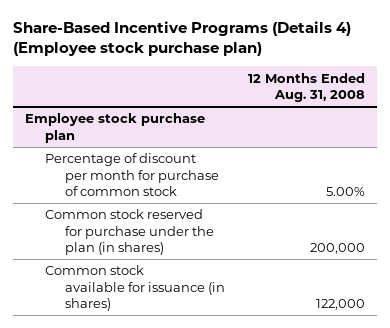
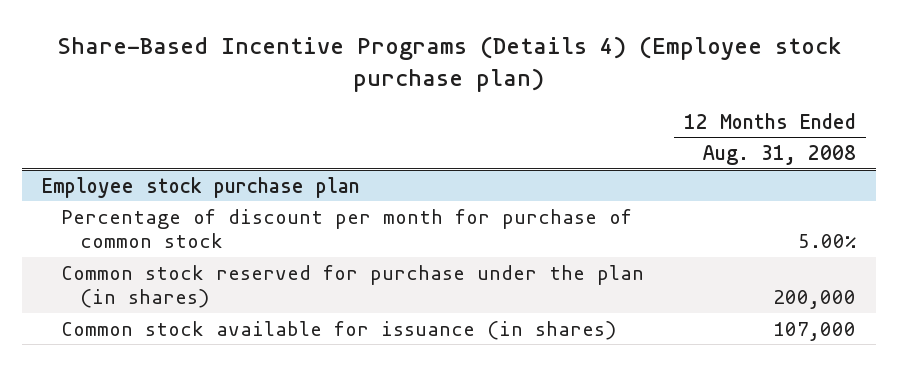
[316,299,366,311] 122,000 -> [772,321,856,341] 107,000

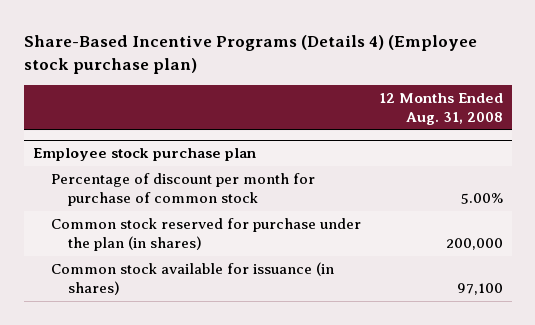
[772,321,856,341] 107,000 -> [456,282,503,295] 97,100

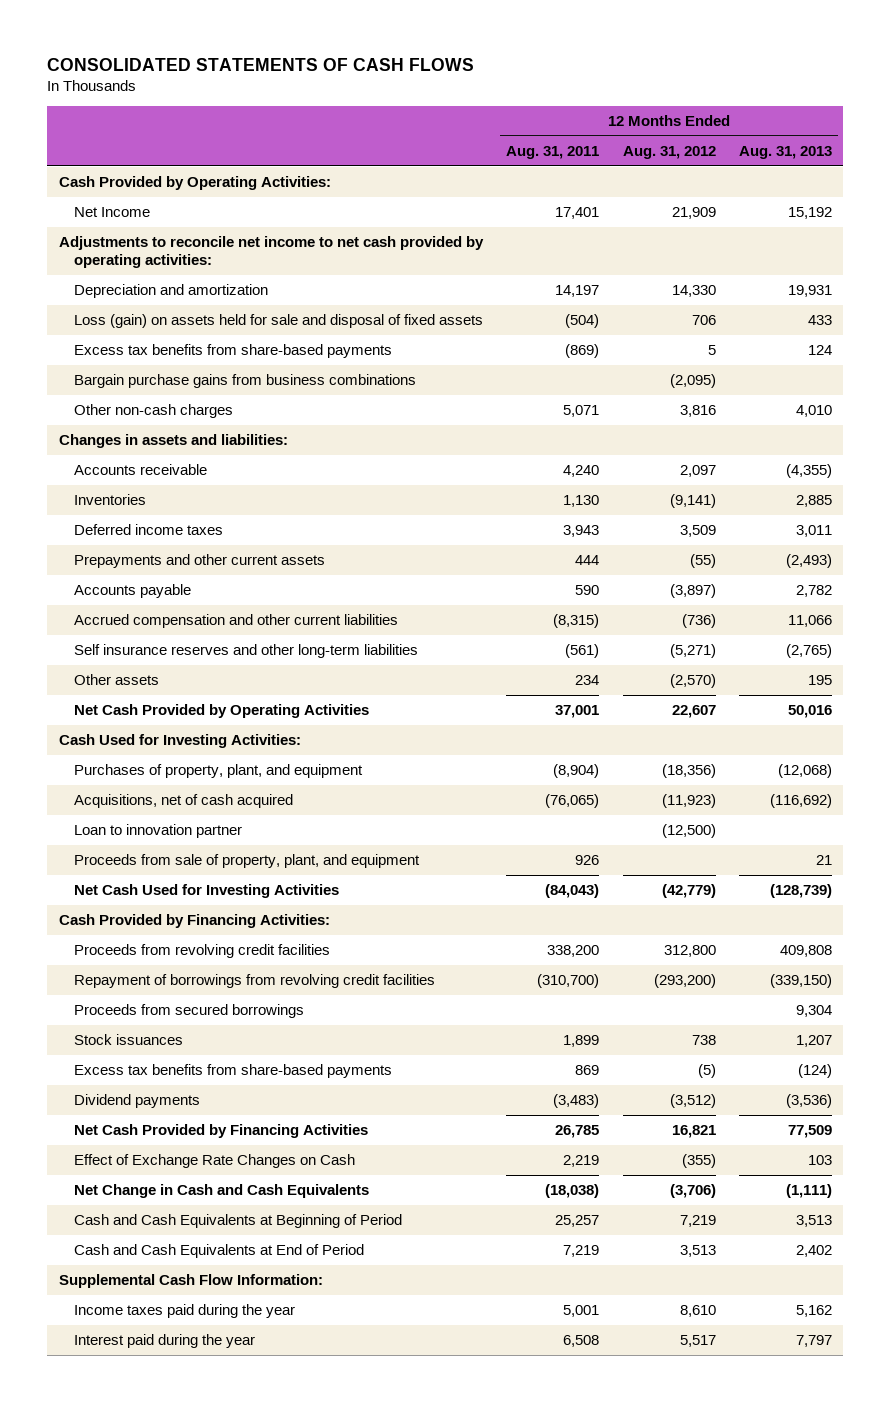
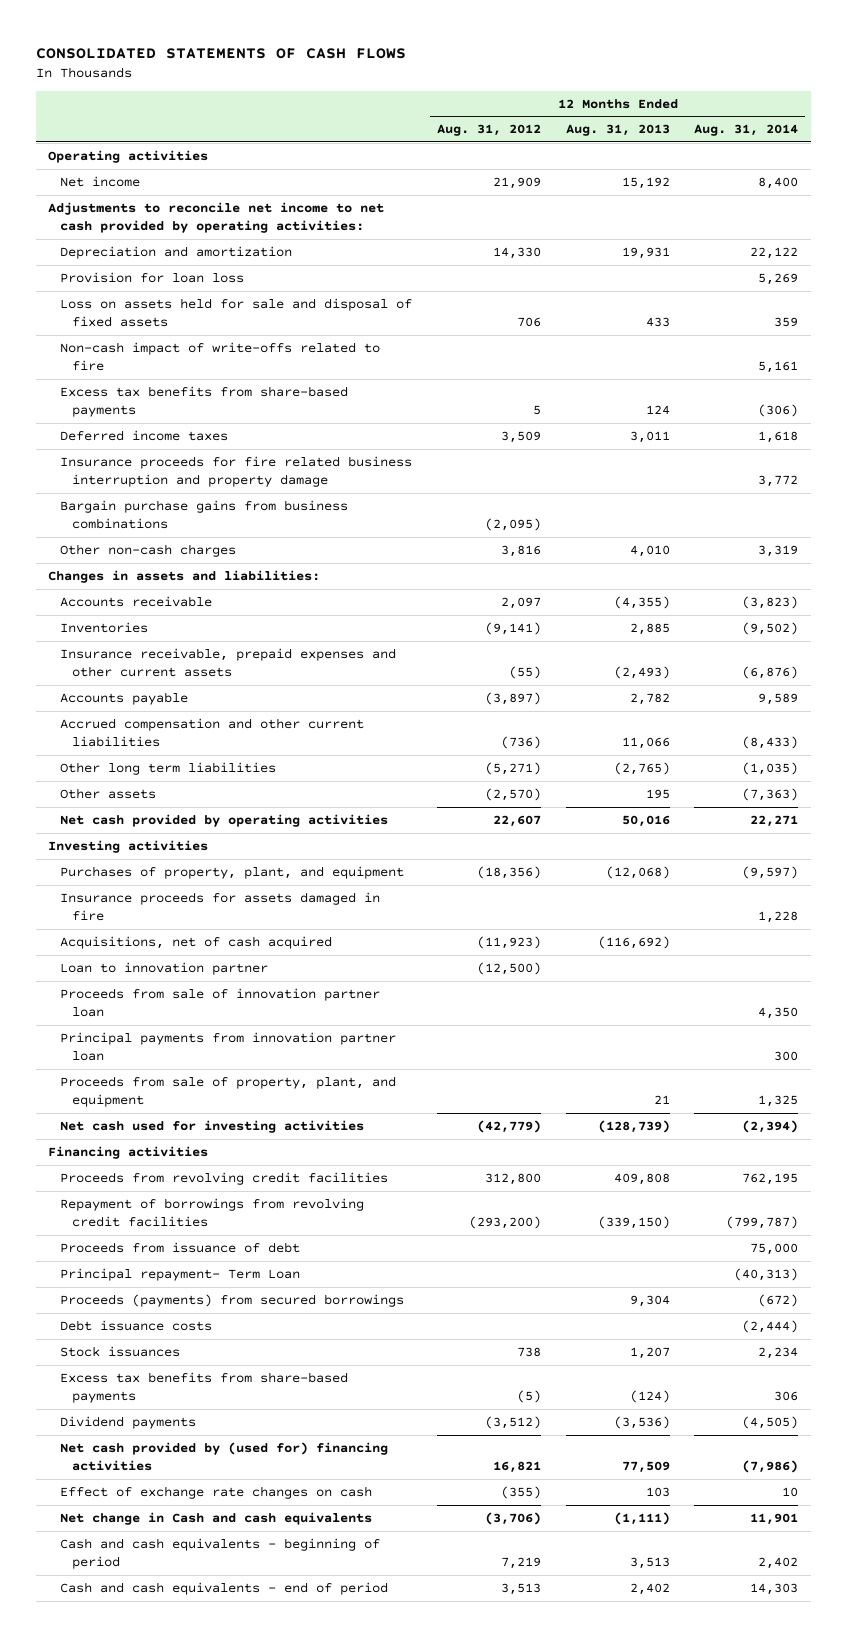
[506,146,600,160] Aug. 31, 2011 -> none
none -> [694,124,799,137] Aug. 31, 2014
[58,176,331,191] Cash Provided by Operating Activities: -> [47,149,208,163] Operating activities
[73,207,150,218] Net Income -> [59,175,140,187] Net income
none -> [59,271,244,283] Provision for loan loss
[73,314,483,329] Loss (gain) on assets held for sale and disposal of fixed assets -> [59,297,412,327] Loss on assets held for sale and disposal of fixed assets
none -> [59,341,380,371] Non-cash impact of write-offs related to fire
[73,524,223,536] Deferred income taxes -> [59,429,228,441] Deferred income taxes
none -> [59,455,412,487] Insurance proceeds for fire related business interruption and property damage
[73,554,325,569] Prepayments and other current assets -> [59,647,396,677] Insurance receivable, prepaid expenses and other current assets
[73,644,418,659] Self insurance reserves and other long-term liabilities -> [59,761,276,775] Other long term liabilities
[73,704,369,719] Net Cash Provided by Operating Activities -> [59,813,388,827] Net cash provided by operating activities
[58,734,301,749] Cash Used for Investing Activities: -> [47,839,208,853] Investing activities
none -> [59,891,380,921] Insurance proceeds for assets damaged in fire
none -> [59,987,380,1017] Proceeds from sale of innovation partner loan
none -> [59,1031,396,1061] Principal payments from innovation partner loan
[73,884,339,899] Net Cash Used for Investing Activities -> [59,1119,364,1133] Net cash used for investing activities
[58,914,330,929] Cash Provided by Financing Activities: -> [47,1145,208,1159] Financing activities
none -> [59,1241,300,1253] Proceeds from issuance of debt
none -> [59,1267,300,1281] Principal repayment- Term Loan
[73,1004,304,1019] Proceeds from secured borrowings -> [59,1293,404,1307] Proceeds (payments) from secured borrowings
none -> [59,1319,212,1331] Debt issuance costs
[58,1274,323,1289] Supplemental Cash Flow Information: -> none
[73,1304,295,1319] Income taxes paid during the year -> none
[73,1334,255,1349] Interest paid during the year -> none
[73,1124,368,1139] Net Cash Provided by Financing Activities -> [59,1441,388,1471] Net cash provided by (used for) financing activities
[73,1154,355,1169] Effect of Exchange Rate Changes on Cash -> [59,1485,372,1499] Effect of exchange rate changes on cash
[73,1184,369,1199] Net Change in Cash and Cash Equivalents -> [59,1511,372,1525] Net change in Cash and cash equivalents
[73,1214,402,1229] Cash and Cash Equivalents at Beginning of Period -> [59,1537,380,1569] Cash and cash equivalents - beginning of period
[73,1244,364,1259] Cash and Cash Equivalents at End of Period -> [59,1581,388,1595] Cash and cash equivalents - end of period

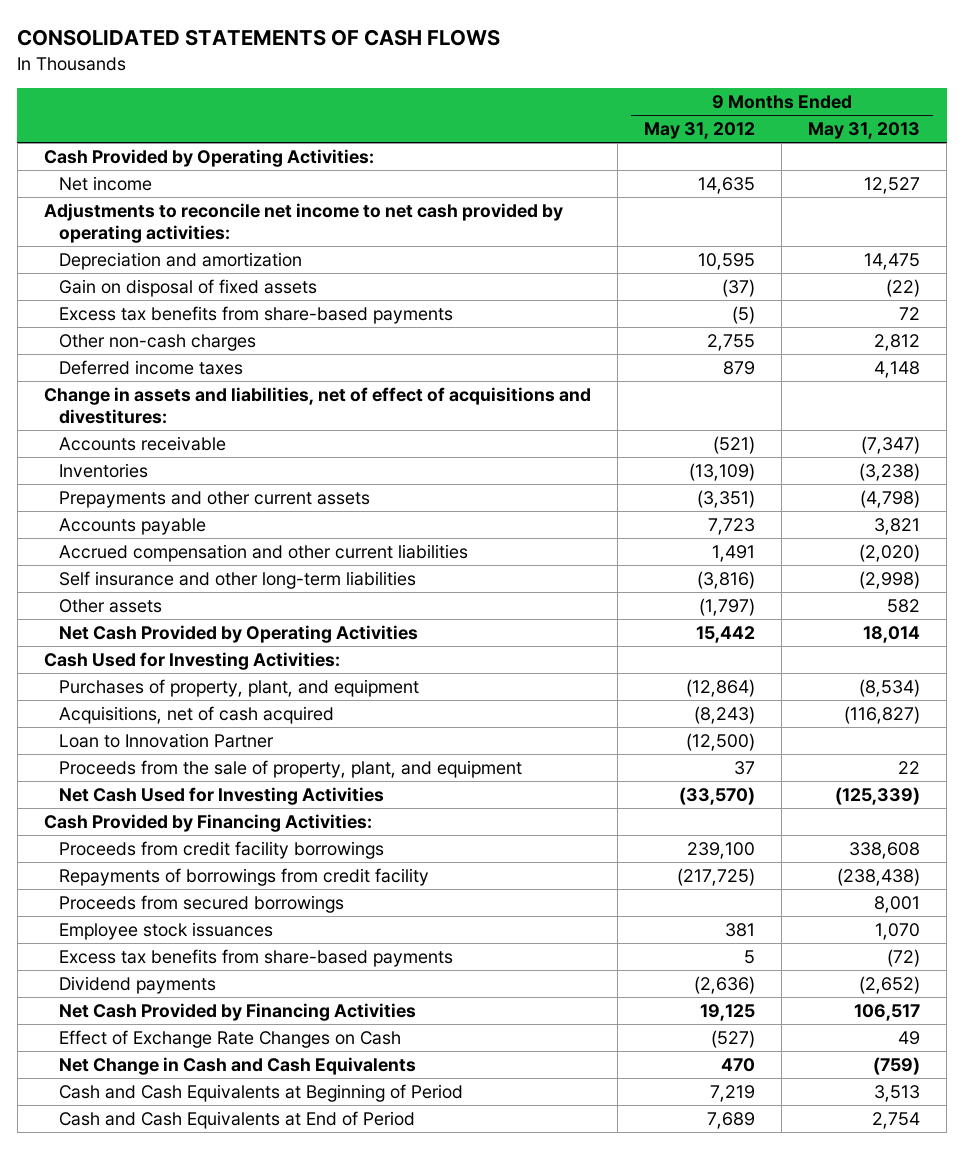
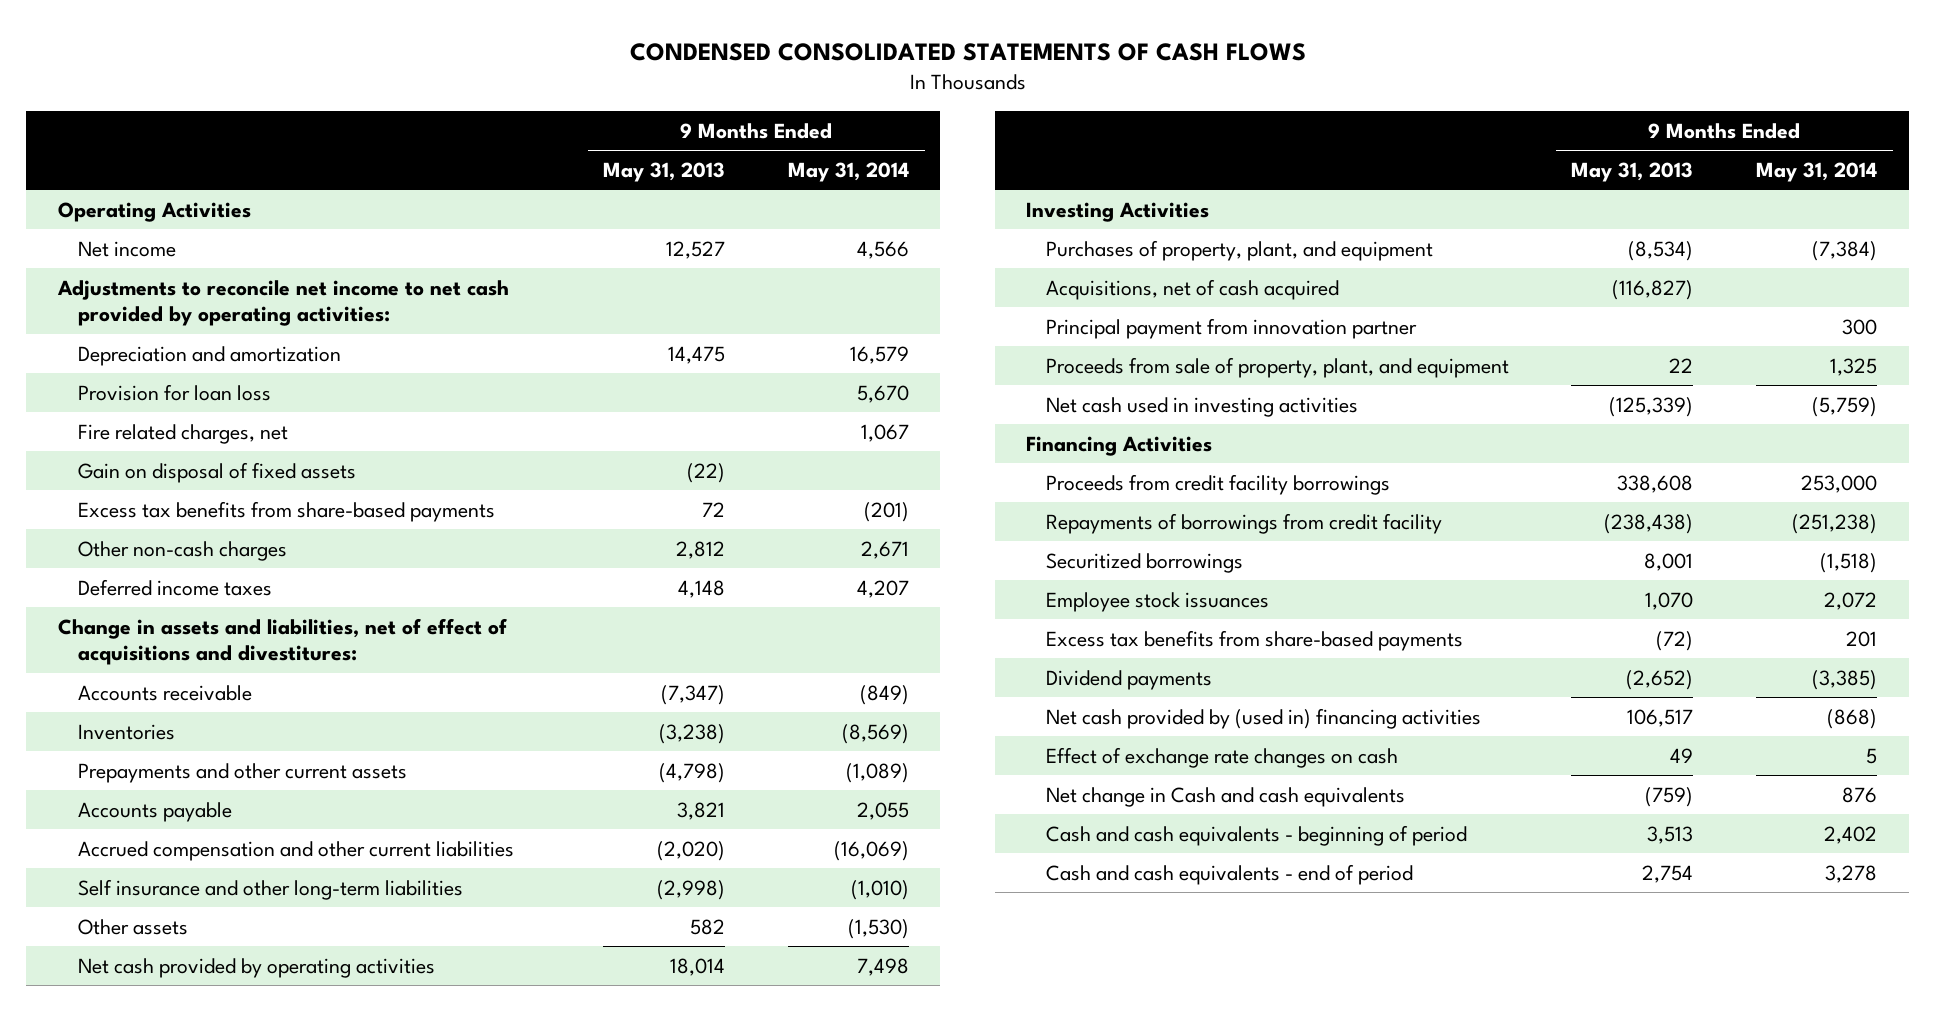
[17,29,501,47] CONSOLIDATED STATEMENTS OF CASH FLOWS -> [629,43,1306,62] CONDENSED CONSOLIDATED STATEMENTS OF CASH FLOWS
[643,122,755,140] May 31, 2012 -> none
none -> [788,161,910,182] May 31, 2014
[43,149,374,168] Cash Provided by Operating Activities: -> [57,201,251,222] Operating Activities
none -> [77,383,271,401] Provision for loan loss
none -> [77,423,288,444] Fire related charges, net
[59,625,419,644] Net Cash Provided by Operating Activities -> [77,957,435,978] Net cash provided by operating activities
[43,652,340,671] Cash Used for Investing Activities: -> [1026,201,1210,222] Investing Activities
[59,733,275,749] Loan to Innovation Partner -> none
none -> [1045,317,1417,339] Principal payment from innovation partner
[59,760,523,779] Proceeds from the sale of property, plant, and equipment -> [1045,356,1509,378] Proceeds from sale of property, plant, and equipment
[59,787,385,806] Net Cash Used for Investing Activities -> [1045,396,1358,417] Net cash used in investing activities
[43,814,372,833] Cash Provided by Financing Activities: -> [1026,435,1213,456] Financing Activities
[59,895,345,914] Proceeds from secured borrowings -> [1045,552,1243,573] Securitized borrowings
[59,1003,417,1022] Net Cash Provided by Financing Activities -> [1045,707,1481,729] Net cash provided by (used in) financing activities
[59,1030,402,1049] Effect of Exchange Rate Changes on Cash -> [1045,746,1398,768] Effect of exchange rate changes on cash
[59,1057,417,1076] Net Change in Cash and Cash Equivalents -> [1045,786,1405,807] Net change in Cash and cash equivalents
[59,1084,464,1103] Cash and Cash Equivalents at Beginning of Period -> [1045,824,1467,846] Cash and cash equivalents - beginning of period
[59,1111,416,1130] Cash and Cash Equivalents at End of Period -> [1045,863,1413,885] Cash and cash equivalents - end of period

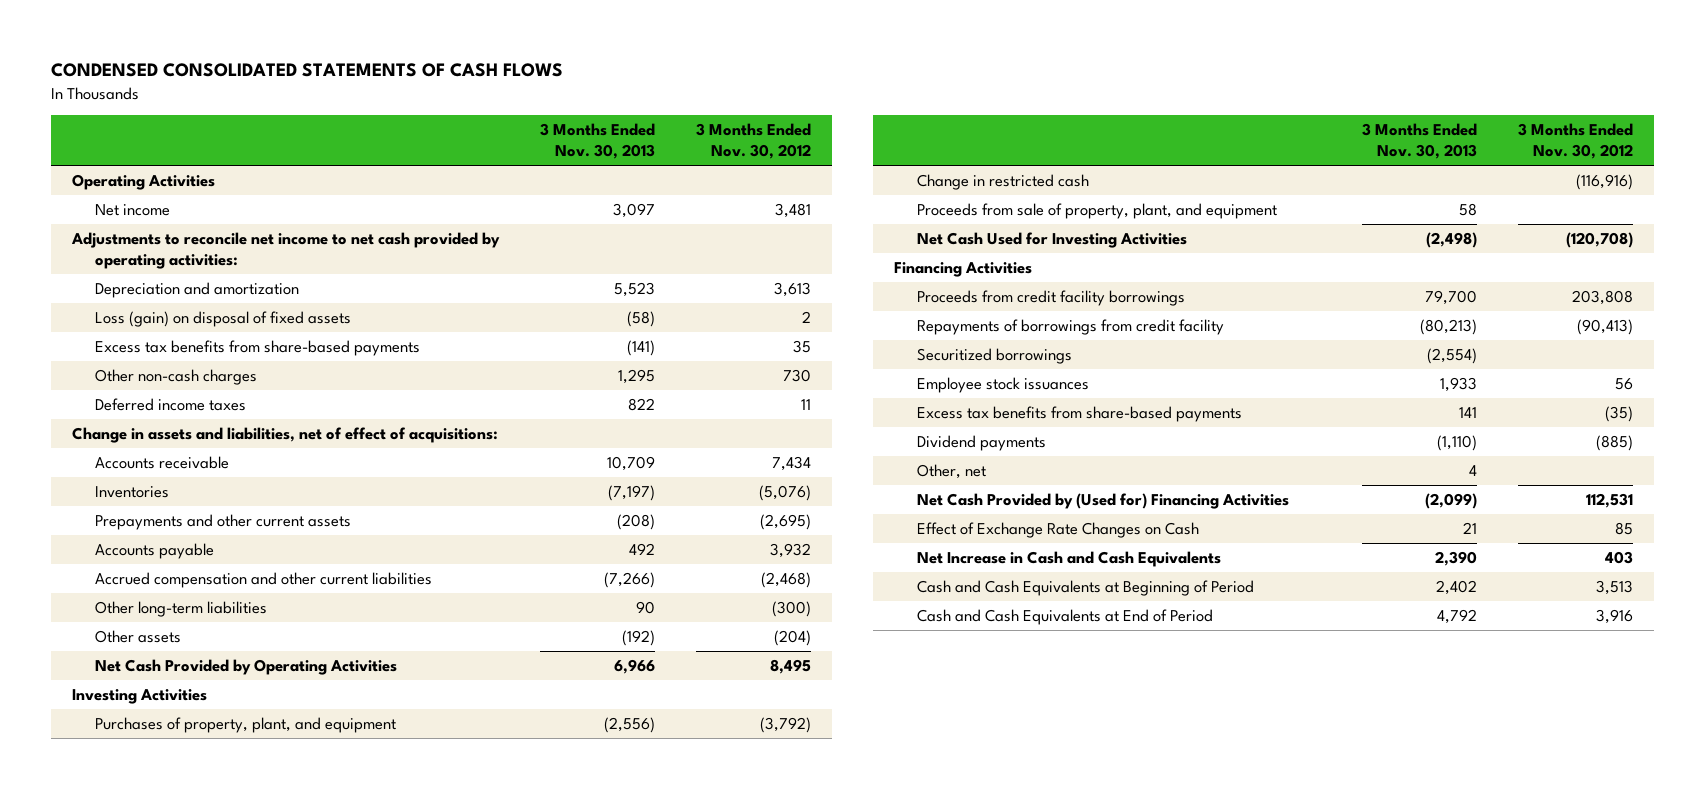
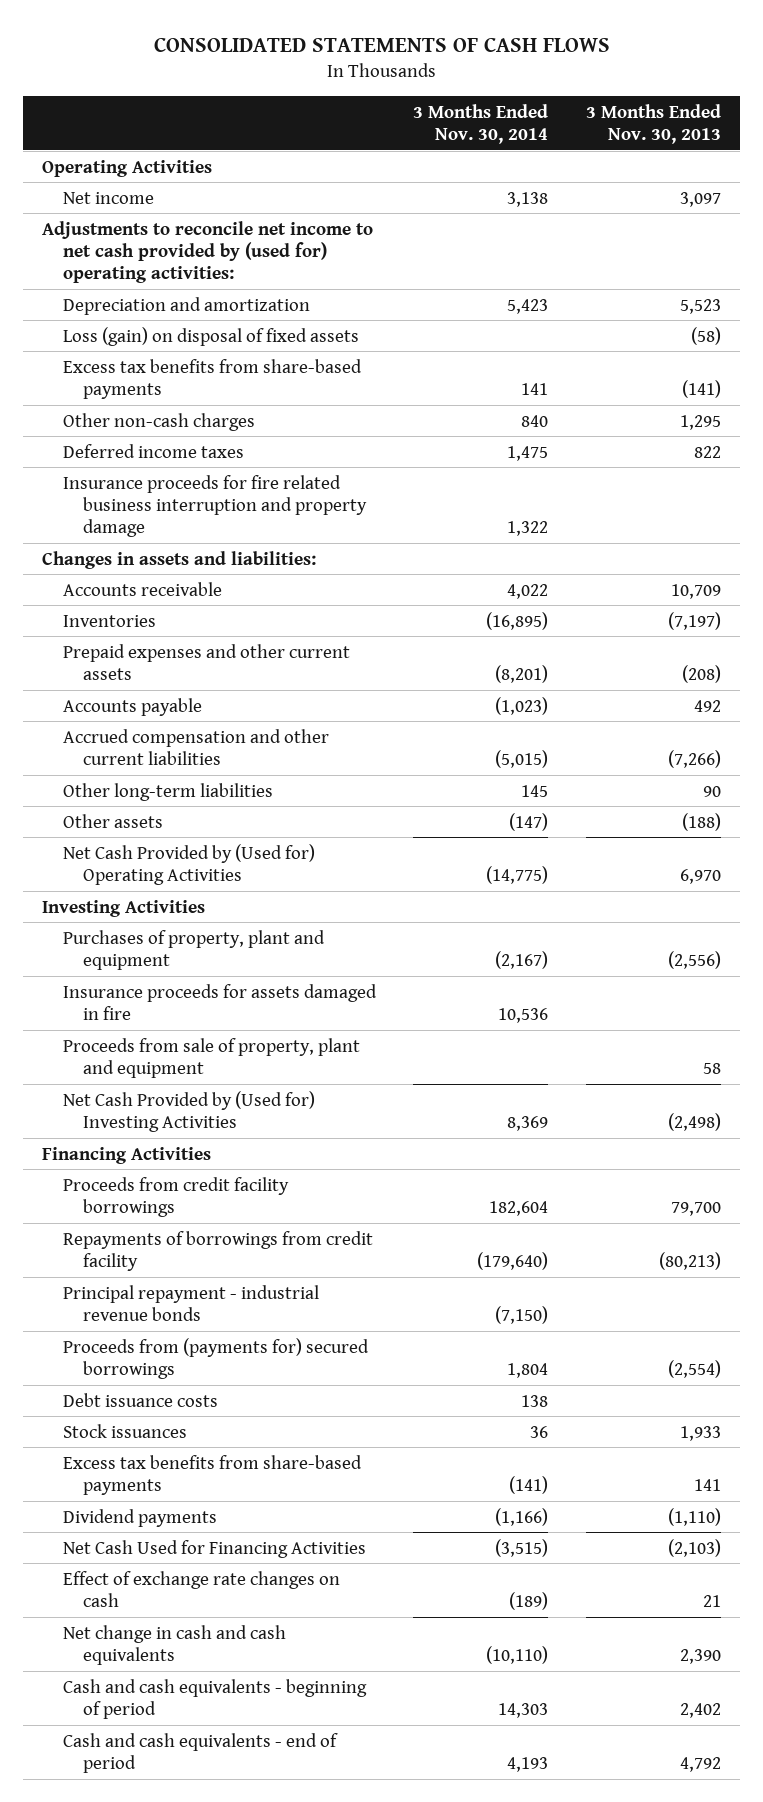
[50,63,563,78] CONDENSED CONSOLIDATED STATEMENTS OF CASH FLOWS -> [153,37,610,53] CONSOLIDATED STATEMENTS OF CASH FLOWS
[696,123,812,159] 3 Months Ended Nov. 30, 2012 -> none
none -> [413,103,549,144] 3 Months Ended Nov. 30, 2014
[70,232,500,269] Adjustments to reconcile net income to net cash provided by operating activities: -> [42,220,374,283] Adjustments to reconcile net income to net cash provided by (used for) operating activities:
none -> [62,474,367,537] Insurance proceeds for fire related business interruption and property damage
[71,427,498,444] Change in assets and liabilities, net of effect of acquisitions: -> [42,550,317,569] Changes in assets and liabilities:
[94,514,351,531] Prepayments and other current assets -> [62,643,350,680] Prepaid expenses and other current assets
[621,630,655,647] (192) -> [682,812,722,831] (188)
[94,659,397,676] Net Cash Provided by Operating Activities -> [62,843,315,885] Net Cash Provided by (Used for) Operating Activities
[613,659,655,675] 6,966 -> [680,868,722,884] 6,970
[916,174,1089,191] Change in restricted cash -> none
[94,717,396,734] Purchases of property, plant, and equipment -> [62,929,325,970] Purchases of property, plant and equipment
none -> [62,983,377,1020] Insurance proceeds for assets damaged in fire
[916,203,1277,220] Proceeds from sale of property, plant, and equipment -> [62,1037,360,1078] Proceeds from sale of property, plant and equipment
[916,232,1187,249] Net Cash Used for Investing Activities -> [62,1090,315,1132] Net Cash Provided by (Used for) Investing Activities
none -> [62,1284,319,1321] Principal repayment - industrial revenue bonds
[916,348,1072,365] Securitized borrowings -> [62,1337,369,1379] Proceeds from (payments for) secured borrowings
none -> [62,1392,218,1407] Debt issuance costs
[916,377,1089,394] Employee stock issuances -> [62,1423,187,1438] Stock issuances
[916,464,986,480] Other, net -> none
[916,493,1289,510] Net Cash Provided by (Used for) Financing Activities -> [62,1539,366,1558] Net Cash Used for Financing Activities
[1424,493,1477,510] (2,099) -> [668,1538,722,1557] (2,103)
[916,522,1199,539] Effect of Exchange Rate Changes on Cash -> [62,1570,340,1607] Effect of exchange rate changes on cash
[916,551,1221,568] Net Increase in Cash and Cash Equivalents -> [62,1624,286,1665] Net change in cash and cash equivalents
[916,580,1254,597] Cash and Cash Equivalents at Beginning of Period -> [62,1678,367,1719] Cash and cash equivalents - beginning of period
[916,609,1213,626] Cash and Cash Equivalents at End of Period -> [62,1732,338,1773] Cash and cash equivalents - end of period

